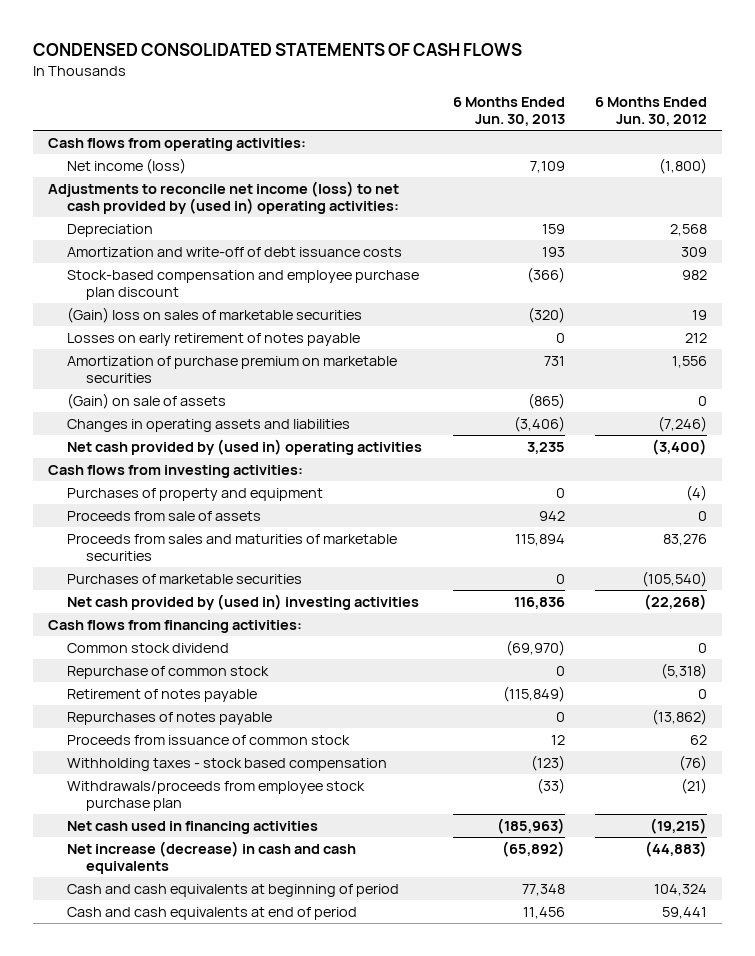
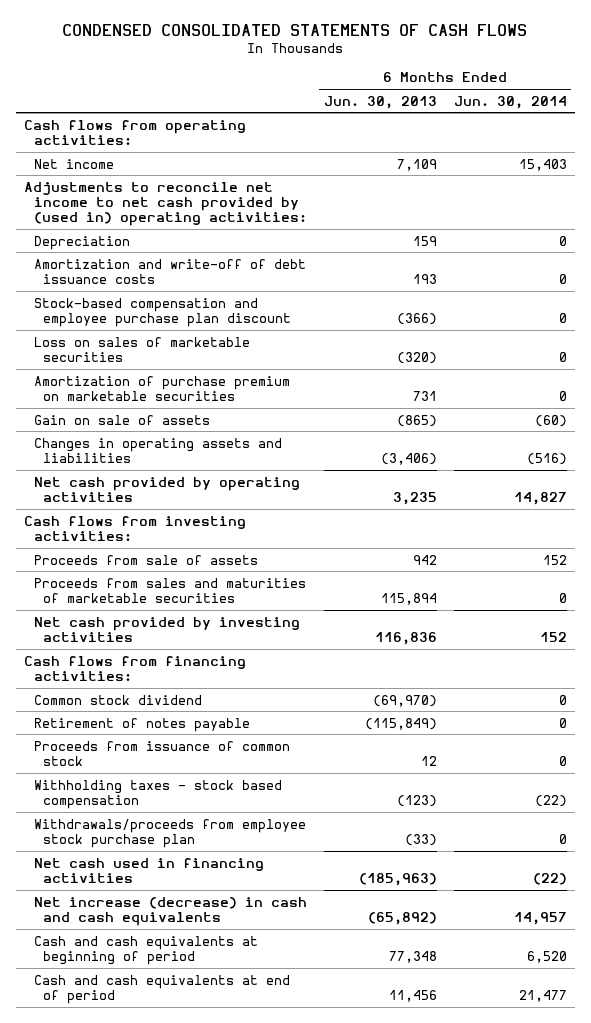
[594,96,707,127] 6 Months Ended Jun. 30, 2012 -> none
none -> [453,95,567,109] Jun. 30, 2014
[67,157,187,174] Net income (loss) -> [33,158,114,169] Net income
[48,180,400,215] Adjustments to reconcile net income (loss) to net cash provided by (used in) operating activities: -> [24,181,307,227] Adjustments to reconcile net income to net cash provided by (used in) operating activities:
[67,332,361,346] Losses on early retirement of notes payable -> none
[67,306,363,323] (Gain) loss on sales of marketable securities -> [33,336,250,362] Loss on sales of marketable securities
[67,392,227,409] (Gain) on sale of assets -> [33,414,210,425] Gain on sale of assets
[67,438,423,455] Net cash provided by (used in) operating activities -> [33,476,300,502] Net cash provided by operating activities
[67,487,324,501] Purchases of property and equipment -> none
[67,573,303,584] Purchases of marketable securities -> none
[67,593,420,610] Net cash provided by (used in) investing activities -> [33,616,300,642] Net cash provided by investing activities
[67,665,270,679] Repurchase of common stock -> none
[67,711,273,725] Repurchases of notes payable -> none

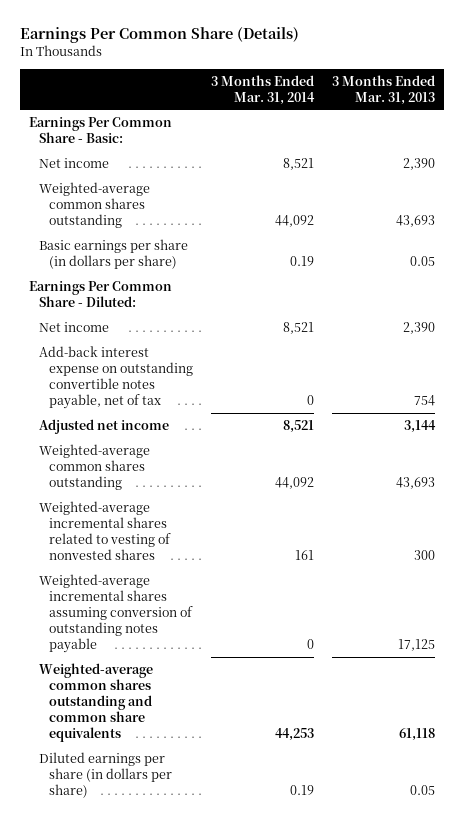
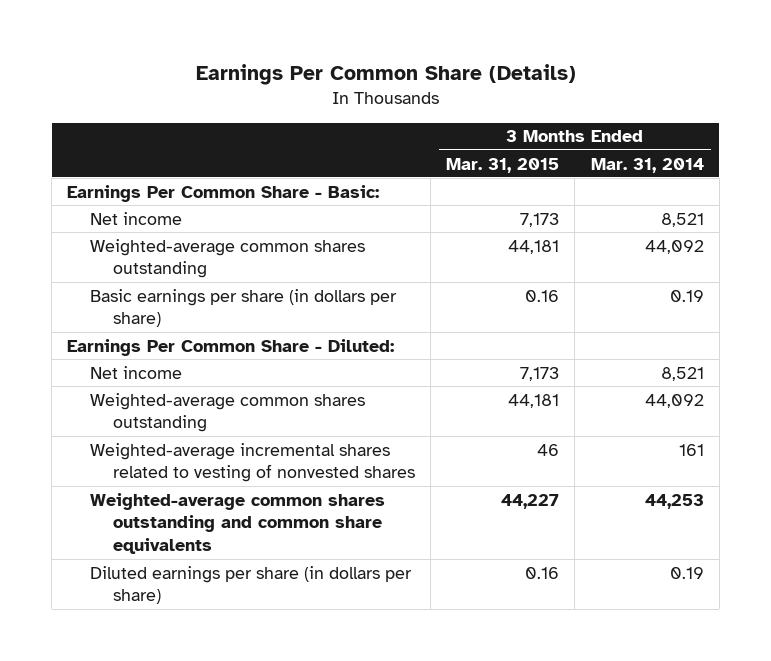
[332,74,436,105] 3 Months Ended Mar. 31, 2013 -> none
none -> [446,157,560,173] Mar. 31, 2015
[39,345,193,409] Add-back interest expense on outstanding convertible notes payable, net of tax -> none
[39,418,170,434] Adjusted net income -> none
[39,573,193,653] Weighted-average incremental shares assuming conversion of outstanding notes payable -> none

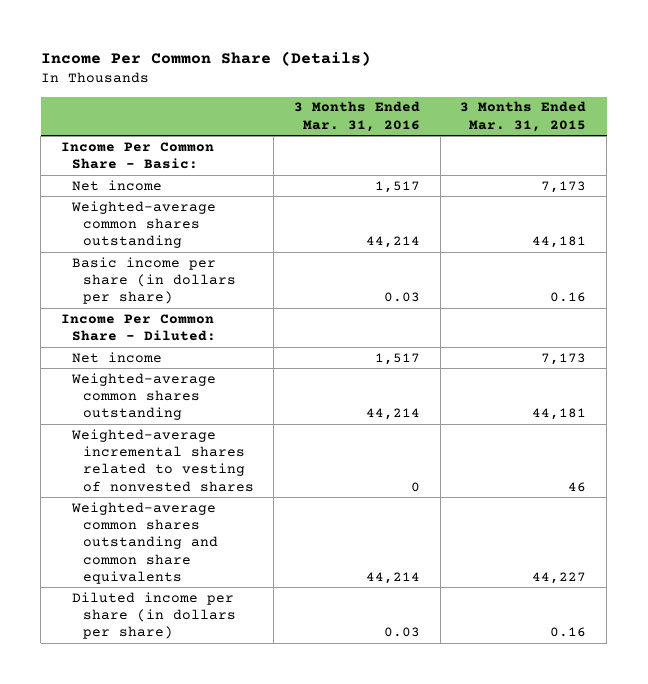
[195,63,576,85] Earnings Per Common Share (Details) -> [40,51,371,67] Income Per Common Share (Details)
[590,157,704,173] Mar. 31, 2014 -> none
none -> [294,101,421,132] 3 Months Ended Mar. 31, 2016
[67,184,380,202] Earnings Per Common Share - Basic: -> [61,141,215,170] Income Per Common Share - Basic:
[90,288,398,328] Basic earnings per share (in dollars per share) -> [71,256,236,305] Basic income per share (in dollars per share)
[67,338,395,356] Earnings Per Common Share - Diluted: -> [61,313,216,342] Income Per Common Share - Diluted:
[90,565,413,605] Diluted earnings per share (in dollars per share) -> [71,591,236,640] Diluted income per share (in dollars per share)

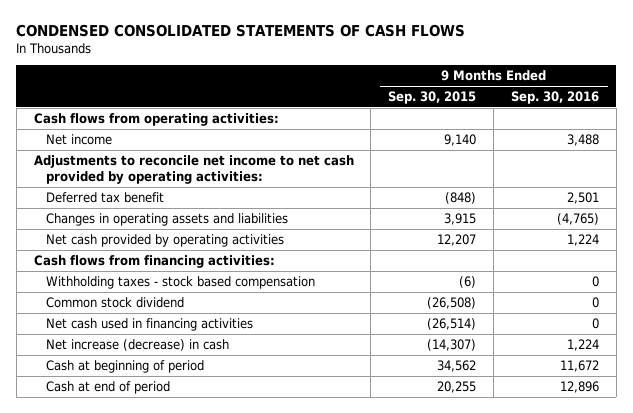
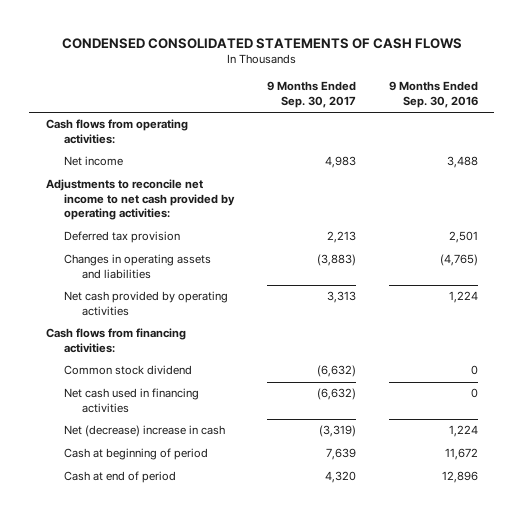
[388,91,477,105] Sep. 30, 2015 -> none
none -> [266,81,356,108] 9 Months Ended Sep. 30, 2017
[46,192,165,204] Deferred tax benefit -> [63,231,180,244] Deferred tax provision
[46,276,316,290] Withholding taxes - stock based compensation -> none
[46,339,230,352] Net increase (decrease) in cash -> [63,425,225,438] Net (decrease) increase in cash

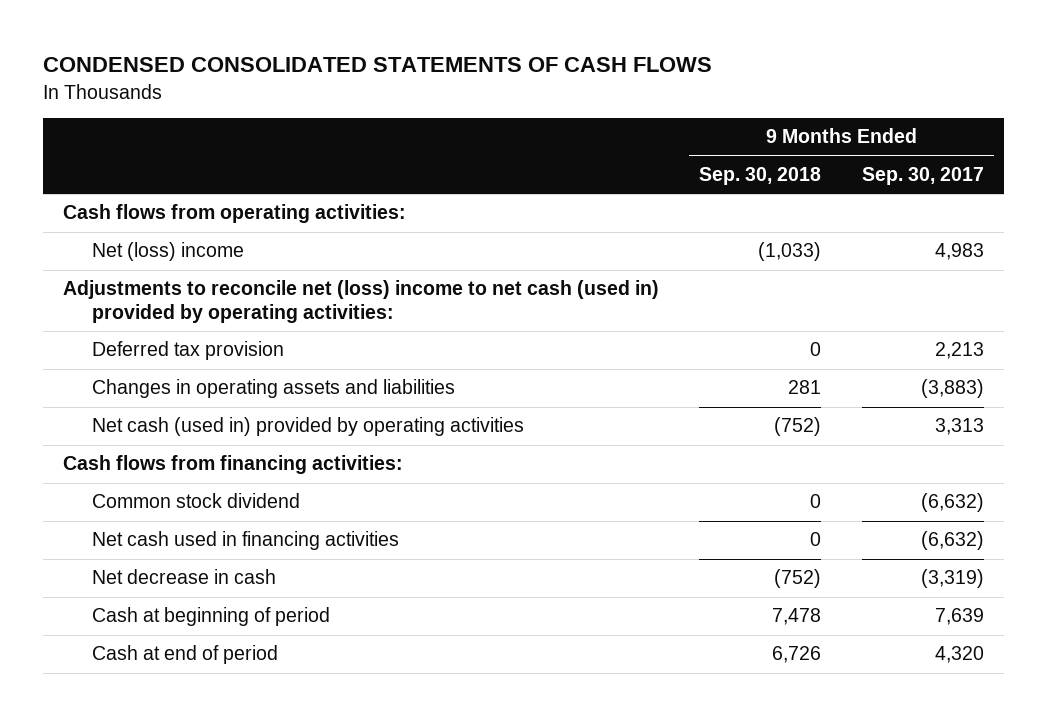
[388,81,478,108] 9 Months Ended Sep. 30, 2016 -> none
none -> [699,166,822,185] Sep. 30, 2018
[63,156,123,167] Net income -> [92,242,245,262] Net (loss) income
[45,179,235,221] Adjustments to reconcile net income to net cash provided by operating activities: -> [62,280,659,323] Adjustments to reconcile net (loss) income to net cash (used in) provided by operating activities:
[63,291,228,316] Net cash provided by operating activities -> [92,417,525,437] Net cash (used in) provided by operating activities
[63,425,225,438] Net (decrease) increase in cash -> [92,569,277,585] Net decrease in cash

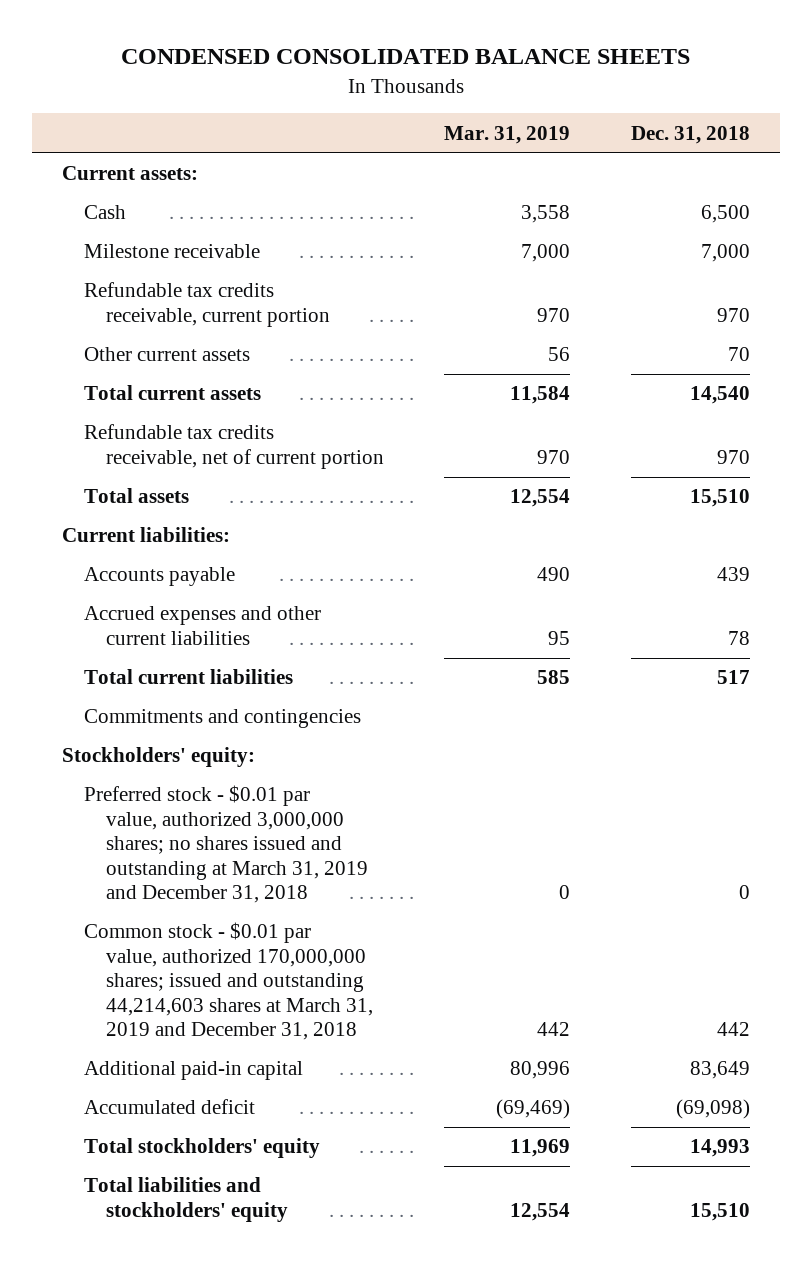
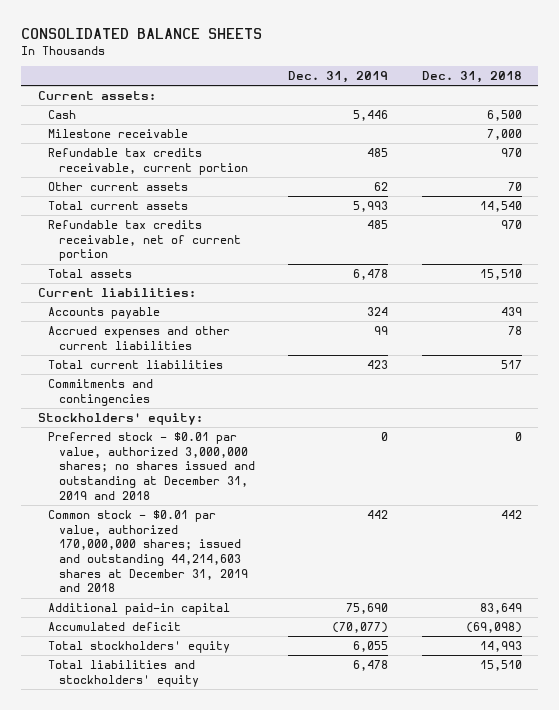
[121,49,691,65] CONDENSED CONSOLIDATED BALANCE SHEETS -> [20,27,262,39] CONSOLIDATED BALANCE SHEETS
[444,125,571,144] Mar. 31, 2019 -> none
none -> [288,71,389,84] Dec. 31, 2019
[84,785,368,904] Preferred stock - $0.01 par value, authorized 3,000,000 shares; no shares issued and outstanding at March 31, 2019 and December 31, 2018 -> [48,432,255,500] Preferred stock - $0.01 par value, authorized 3,000,000 shares; no shares issued and outstanding at December 31, 2019 and 2018
[84,922,373,1041] Common stock - $0.01 par value, authorized 170,000,000 shares; issued and outstanding 44,214,603 shares at March 31, 2019 and December 31, 2018 -> [48,510,248,593] Common stock - $0.01 par value, authorized 170,000,000 shares; issued and outstanding 44,214,603 shares at December 31, 2019 and 2018

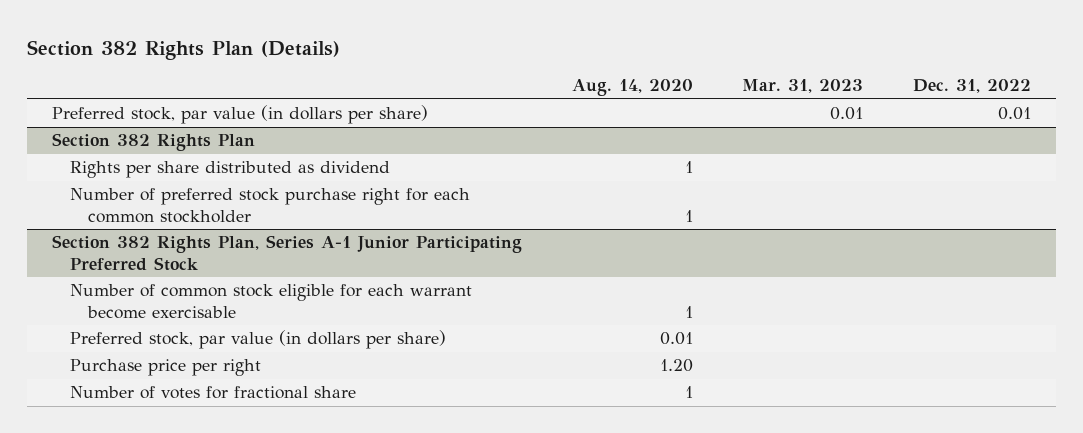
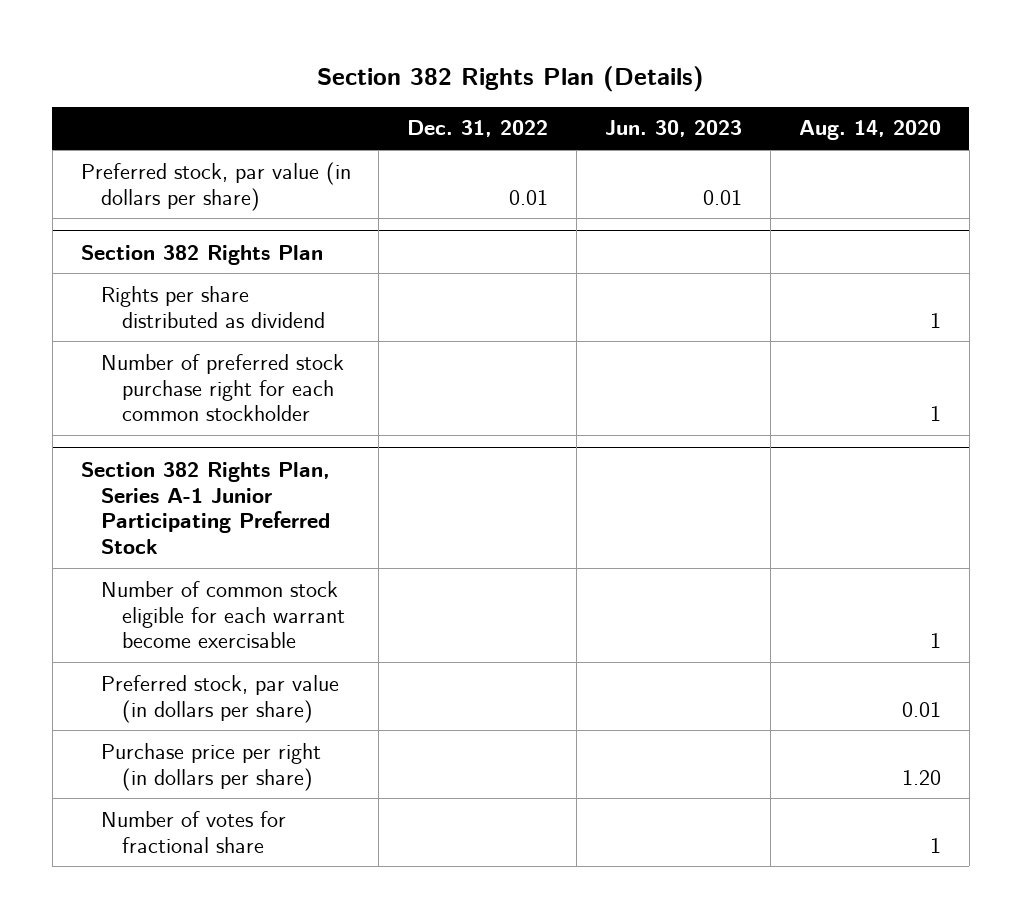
[742,79,864,94] Mar. 31, 2023 -> none
none -> [605,120,743,138] Jun. 30, 2023
[70,359,262,377] Purchase price per right -> [101,742,322,791] Purchase price per right (in dollars per share)

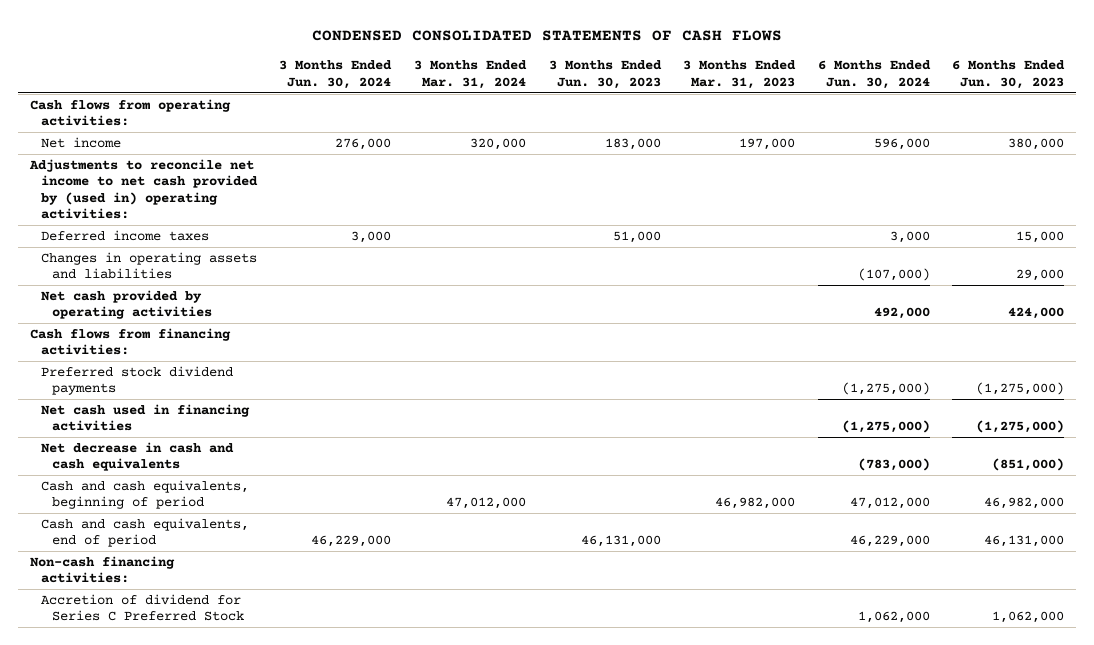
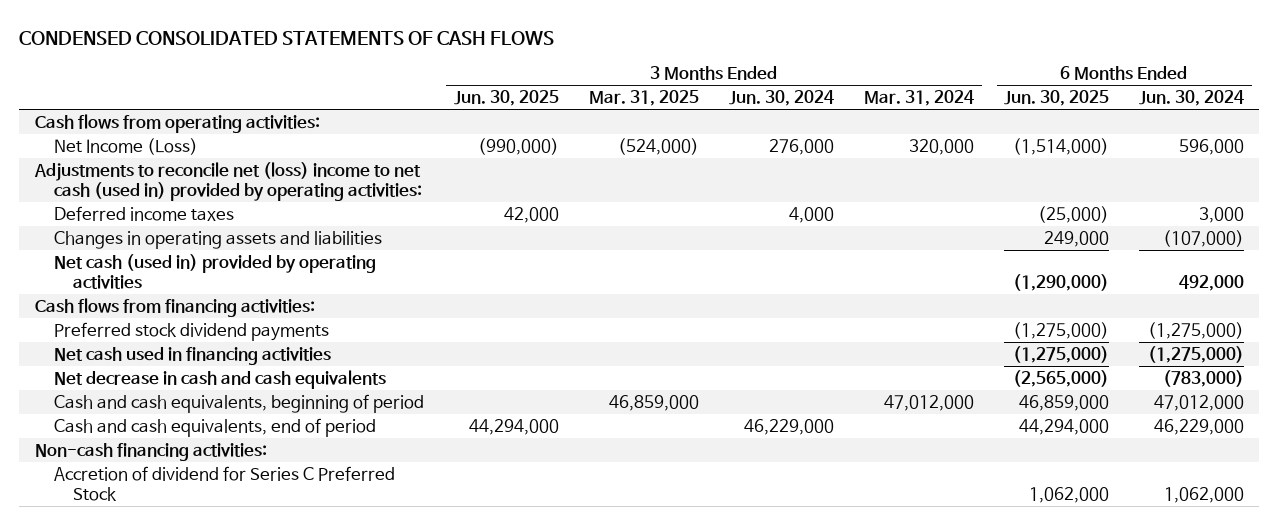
[548,60,662,89] 3 Months Ended Jun. 30, 2023 -> none
[683,60,797,89] 3 Months Ended Mar. 31, 2023 -> none
[952,60,1066,89] 6 Months Ended Jun. 30, 2023 -> none
none -> [453,89,559,106] Jun. 30, 2025
none -> [588,89,699,106] Mar. 31, 2025
none -> [1004,89,1110,106] Jun. 30, 2025
[40,137,121,149] Net income -> [53,137,198,155] Net Income (Loss)
[28,159,258,220] Adjustments to reconcile net income to net cash provided by (used in) operating activities: -> [33,161,422,201] Adjustments to reconcile net (loss) income to net cash (used in) provided by operating activities:
[351,231,392,244] 3,000 -> [789,206,835,223] 4,000
[40,290,212,320] Net cash provided by operating activities -> [53,253,376,289] Net cash (used in) provided by operating activities

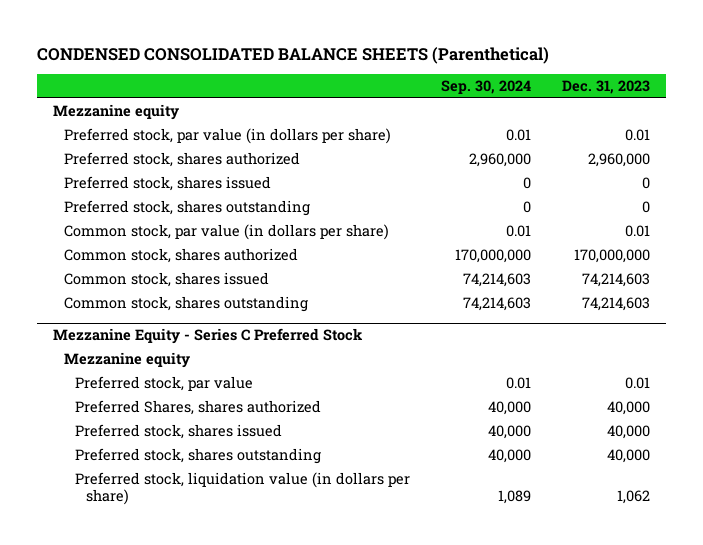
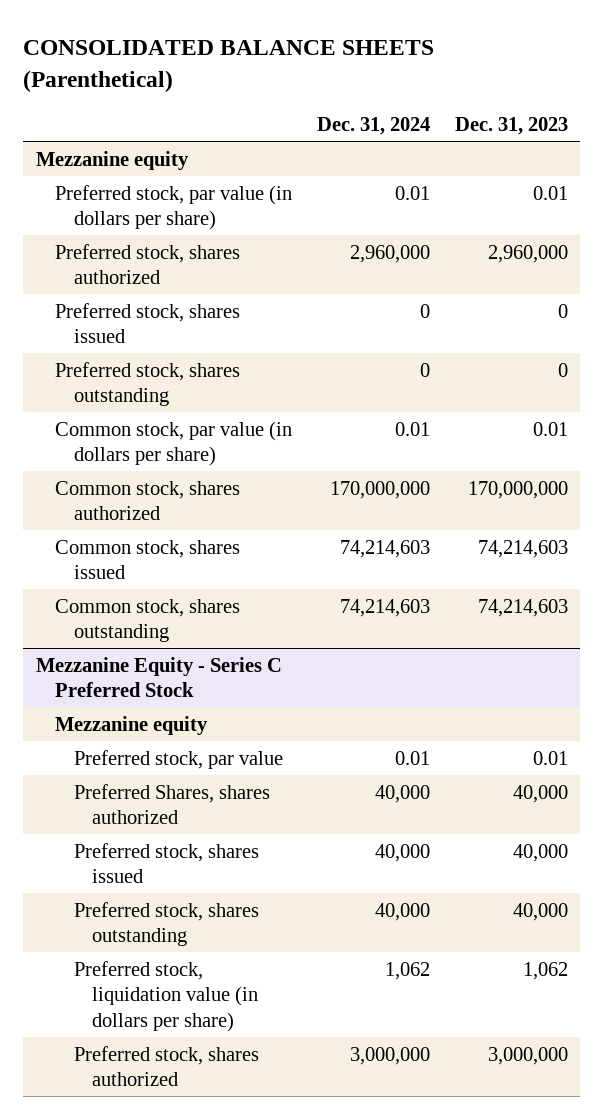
[37,46,550,64] CONDENSED CONSOLIDATED BALANCE SHEETS (Parenthetical) -> [23,40,435,92] CONSOLIDATED BALANCE SHEETS (Parenthetical)
[441,79,532,94] Sep. 30, 2024 -> none
none -> [316,116,430,135] Dec. 31, 2024
none -> [73,1045,259,1087] Preferred stock, shares authorized

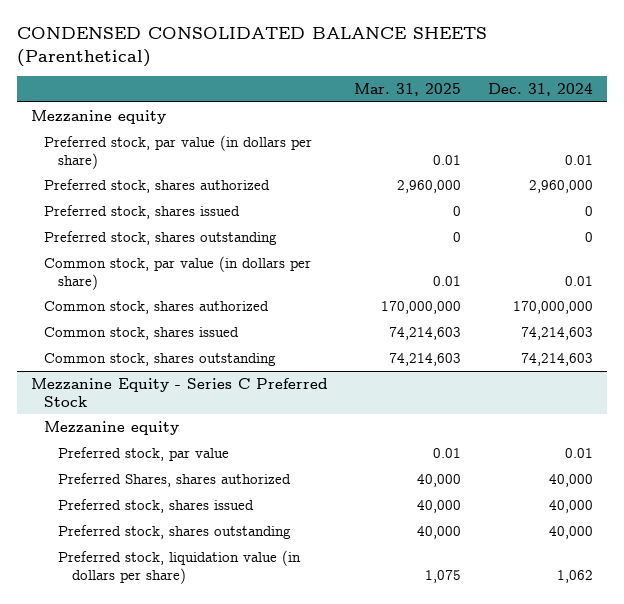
[23,40,435,92] CONSOLIDATED BALANCE SHEETS (Parenthetical) -> [17,27,488,67] CONDENSED CONSOLIDATED BALANCE SHEETS (Parenthetical)
[454,116,568,135] Dec. 31, 2023 -> none
none -> [354,82,462,96] Mar. 31, 2025
[73,1045,259,1087] Preferred stock, shares authorized -> none

